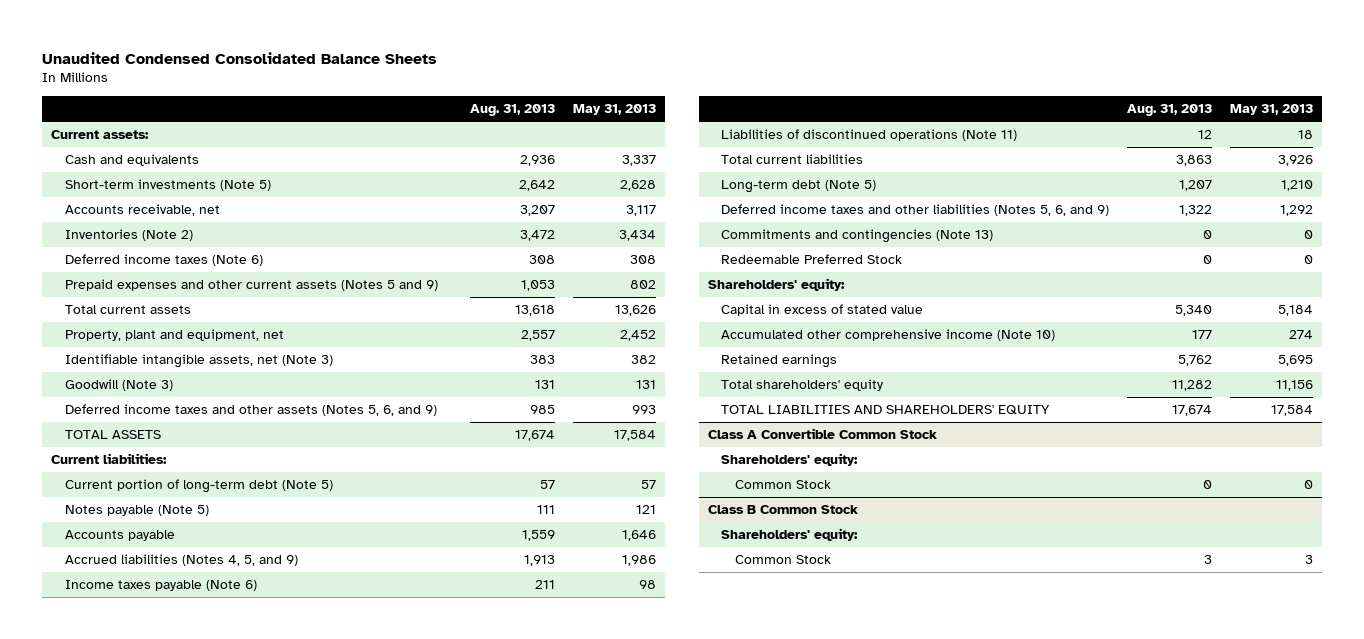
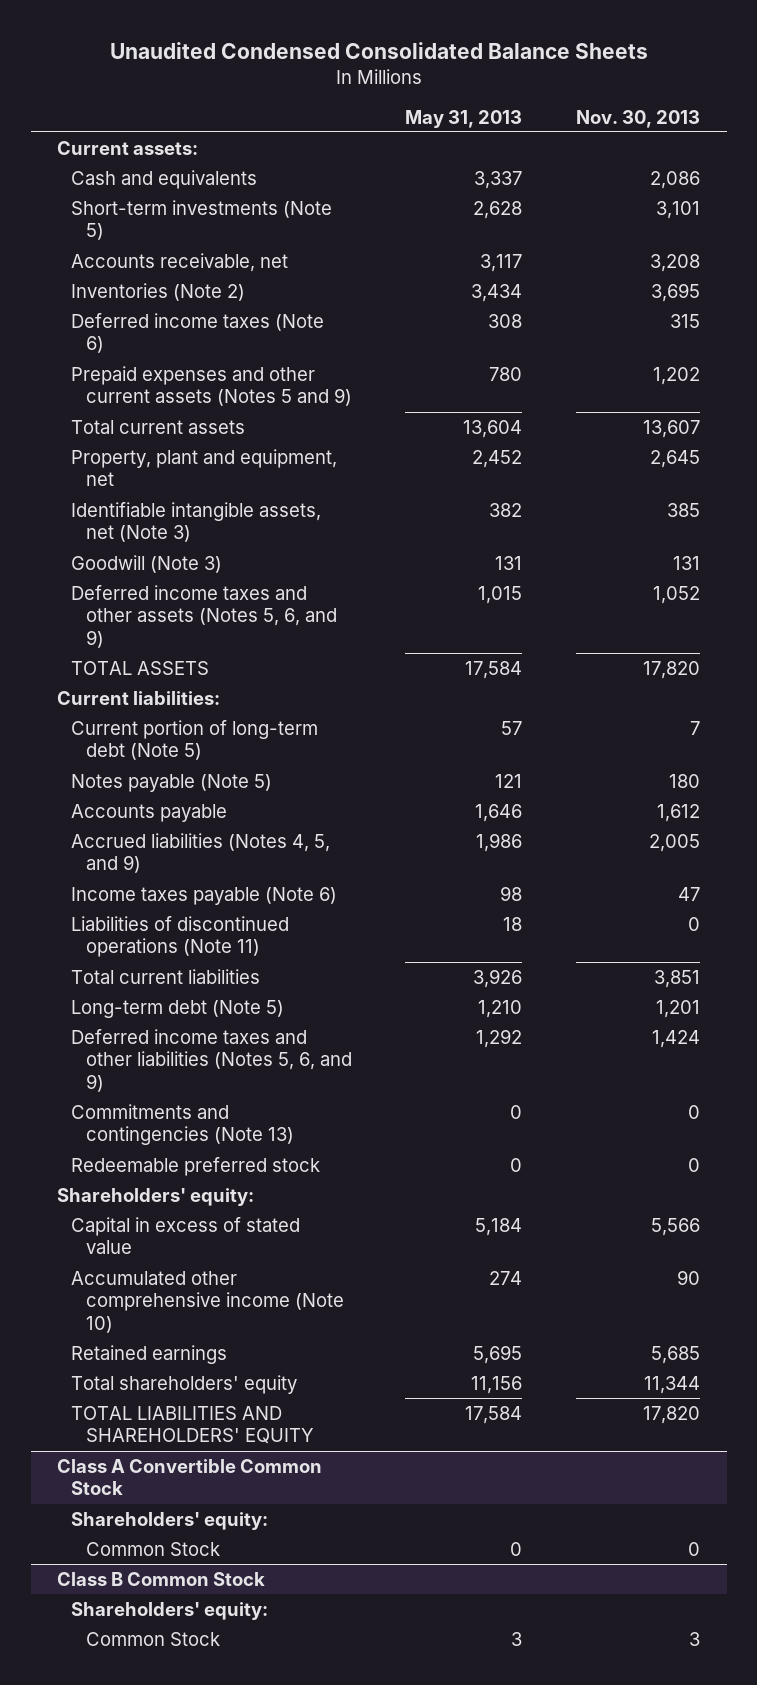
[470,104,556,117] Aug. 31, 2013 -> none
none -> [575,109,700,128] Nov. 30, 2013
[629,280,656,290] 802 -> [489,366,523,381] 780
[614,305,656,317] 13,626 -> [463,419,523,438] 13,604
[631,405,656,415] 993 -> [478,585,523,604] 1,015
[721,254,903,265] Redeemable Preferred Stock -> [71,1156,321,1176] Redeemable preferred stock

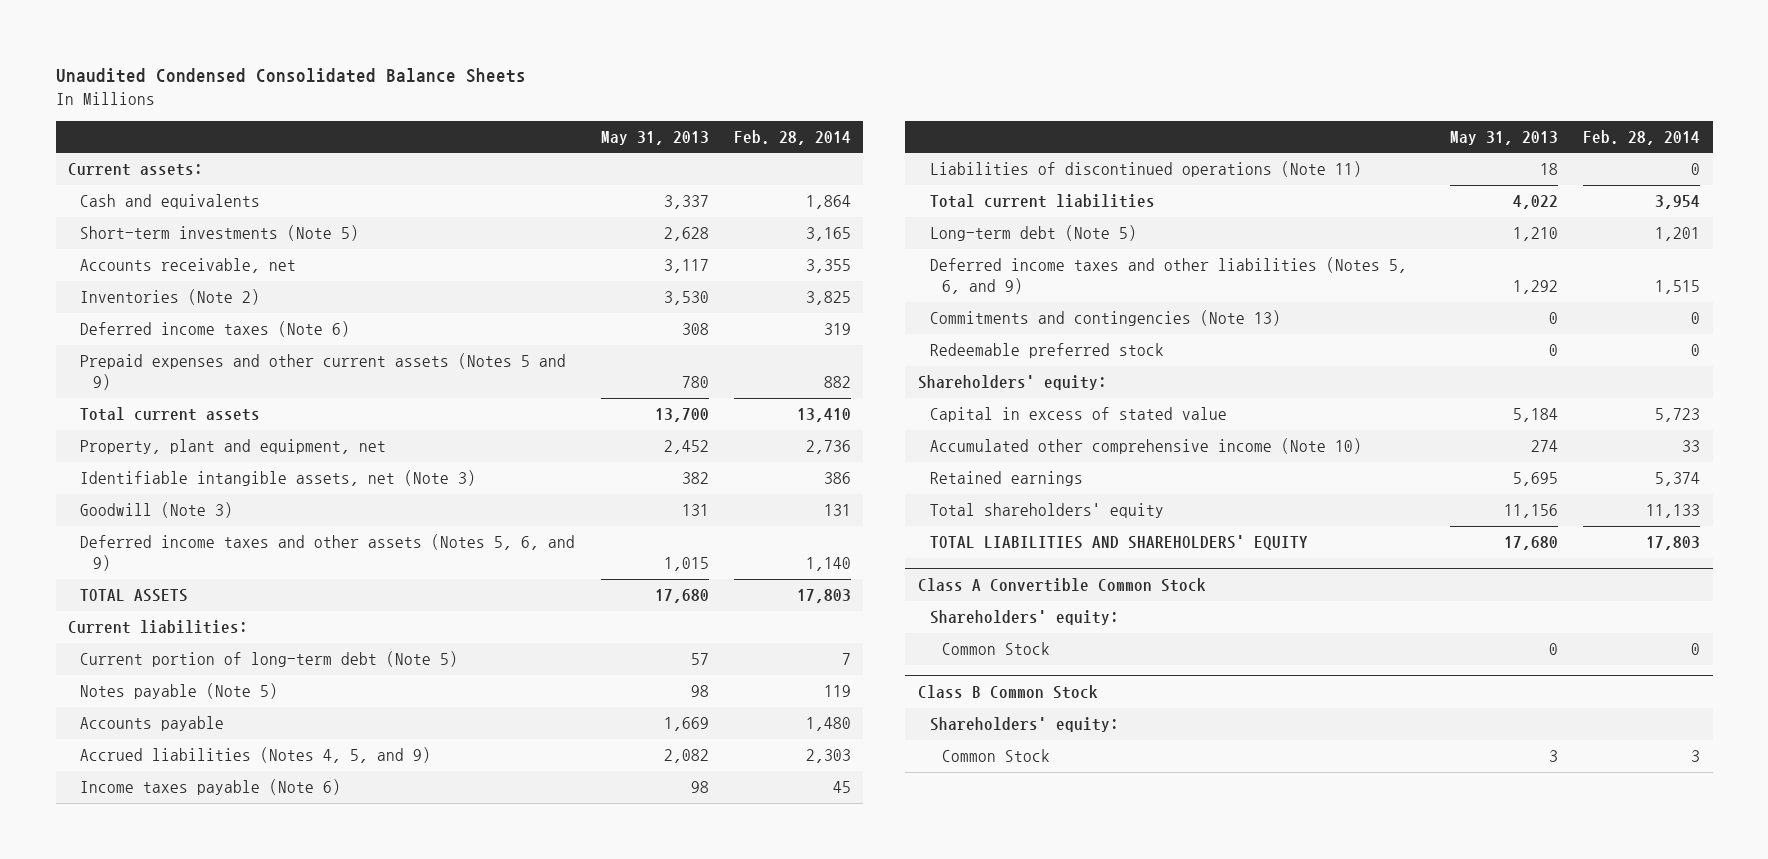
[575,109,700,128] Nov. 30, 2013 -> none
none -> [733,129,851,145] Feb. 28, 2014
[471,283,523,302] 3,434 -> [663,291,709,306] 3,530
[463,419,523,438] 13,604 -> [654,408,709,423] 13,700
[465,660,523,679] 17,584 -> [654,589,709,604] 17,680
[495,773,523,788] 121 -> [690,685,709,698] 98
[475,803,523,822] 1,646 -> [663,717,709,732] 1,669
[476,832,523,852] 1,986 -> [663,749,709,764] 2,082
[473,968,523,988] 3,926 -> [1512,195,1558,210] 4,022
[465,1405,523,1424] 17,584 -> [1503,536,1558,551] 17,680

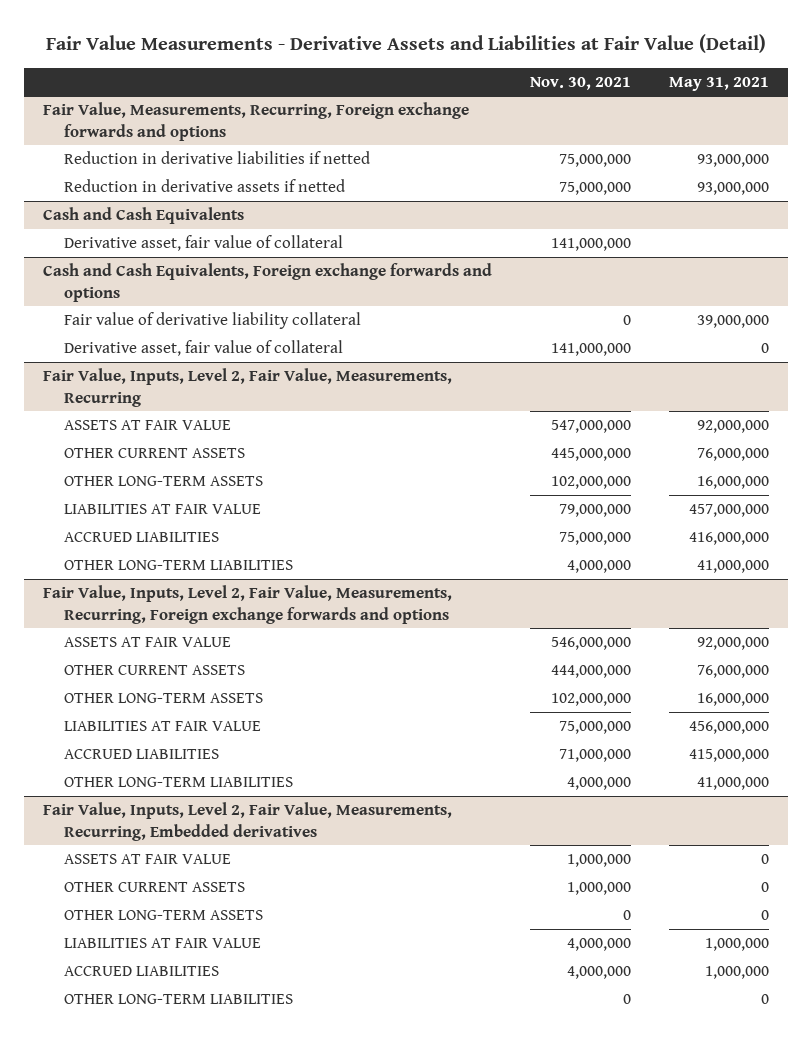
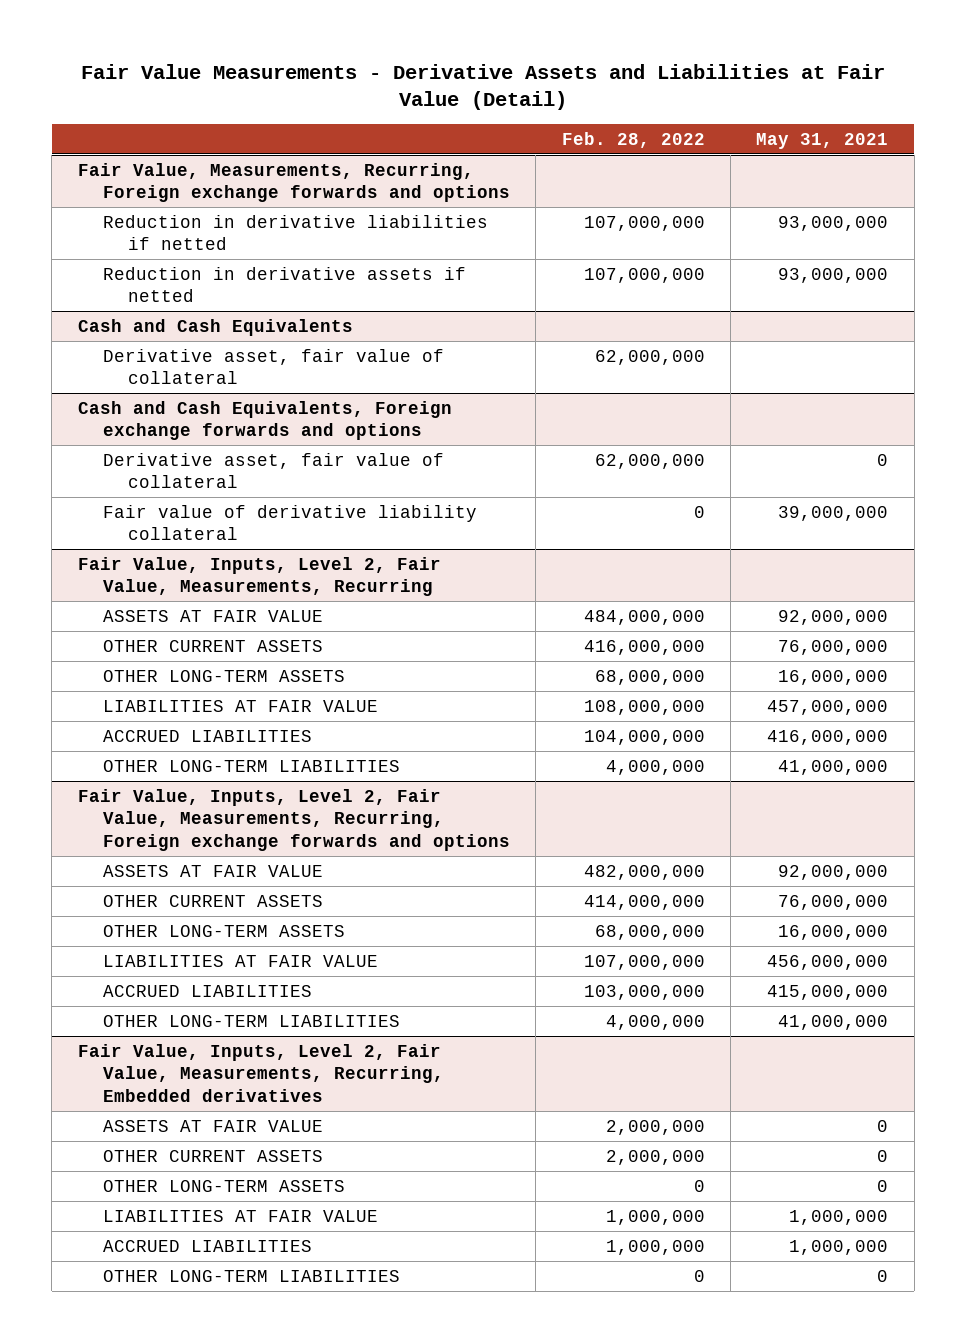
[529,76,631,90] Nov. 30, 2021 -> none
none -> [561,131,705,148] Feb. 28, 2022
[63,312,361,330] Fair value of derivative liability collateral -> [102,504,477,541] Fair value of derivative liability collateral

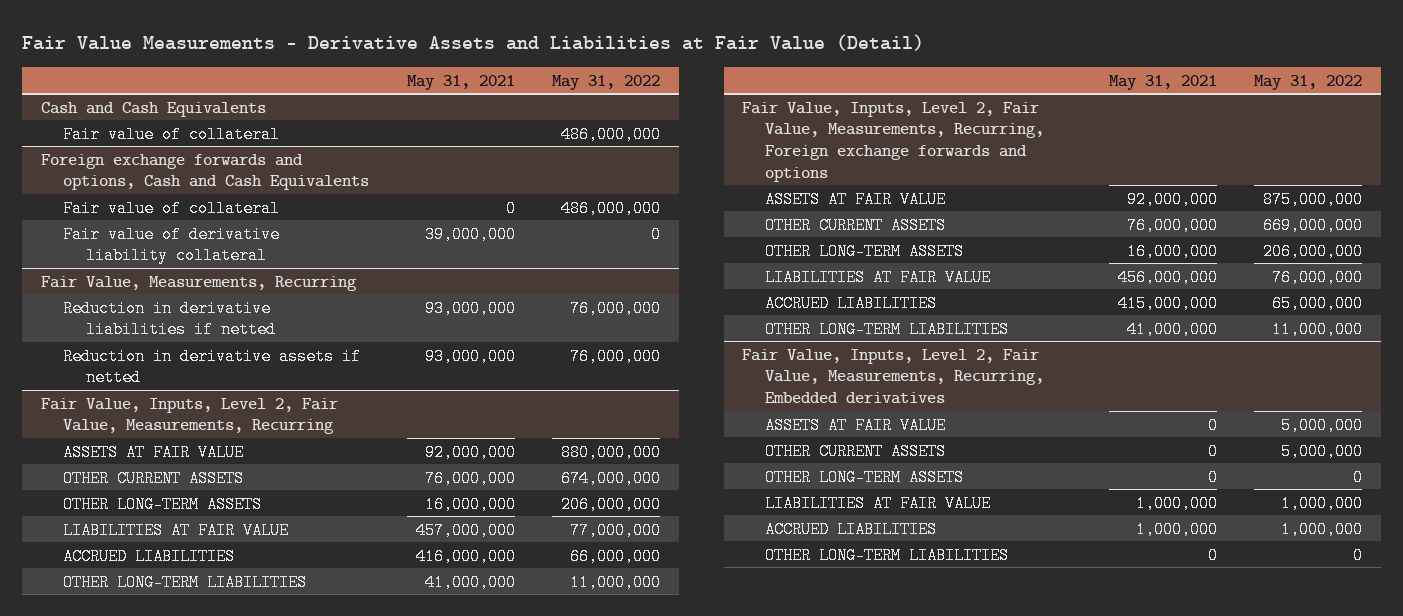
[561,131,705,148] Feb. 28, 2022 -> none
none -> [552,74,661,90] May 31, 2022
[77,162,510,203] Fair Value, Measurements, Recurring, Foreign exchange forwards and options -> none
[102,214,488,251] Reduction in derivative liabilities if netted -> none
[102,266,466,303] Reduction in derivative assets if netted -> none
[102,348,444,385] Derivative asset, fair value of collateral -> [63,125,281,143] Fair value of collateral
[77,400,452,441] Cash and Cash Equivalents, Foreign exchange forwards and options -> [40,153,370,191] Foreign exchange forwards and options, Cash and Cash Equivalents
[102,452,444,489] Derivative asset, fair value of collateral -> [63,199,281,217] Fair value of collateral
none -> [40,275,357,291] Fair Value, Measurements, Recurring
none -> [63,299,276,339] Reduction in derivative liabilities if netted
none -> [63,347,362,387] Reduction in derivative assets if netted

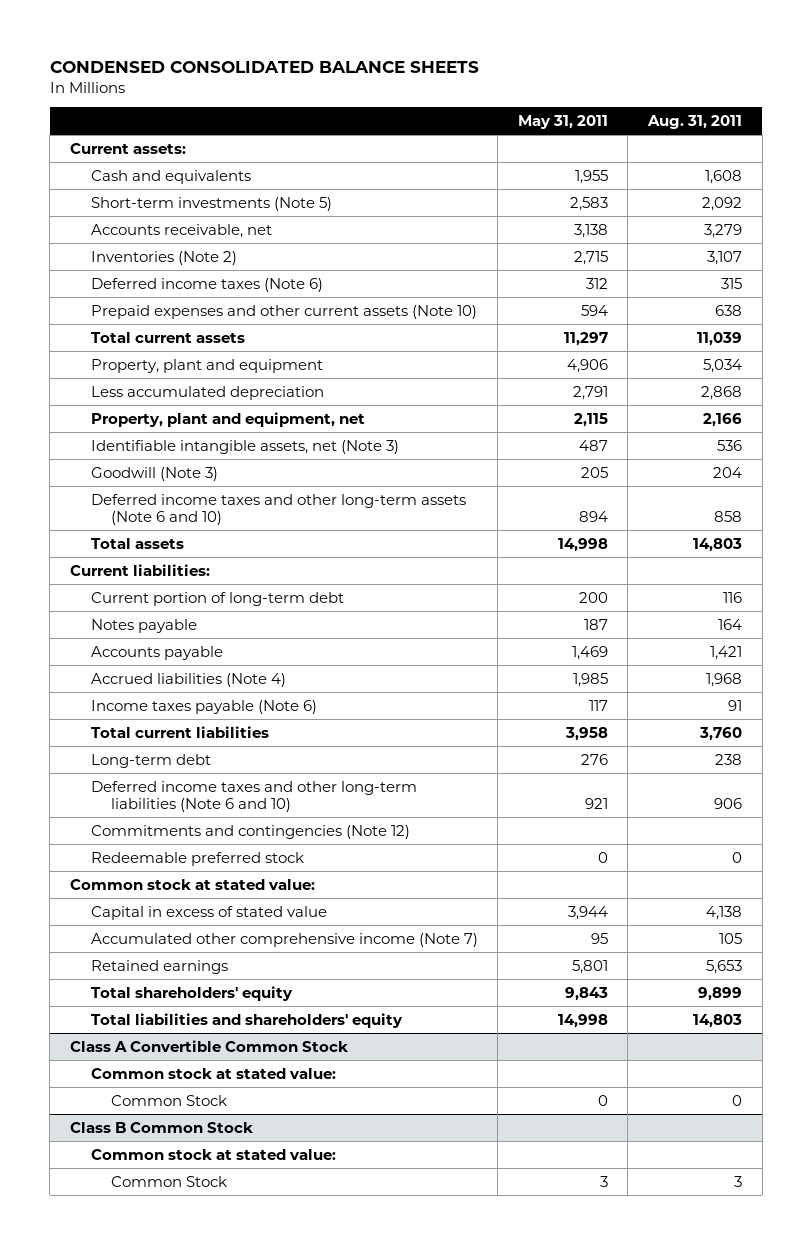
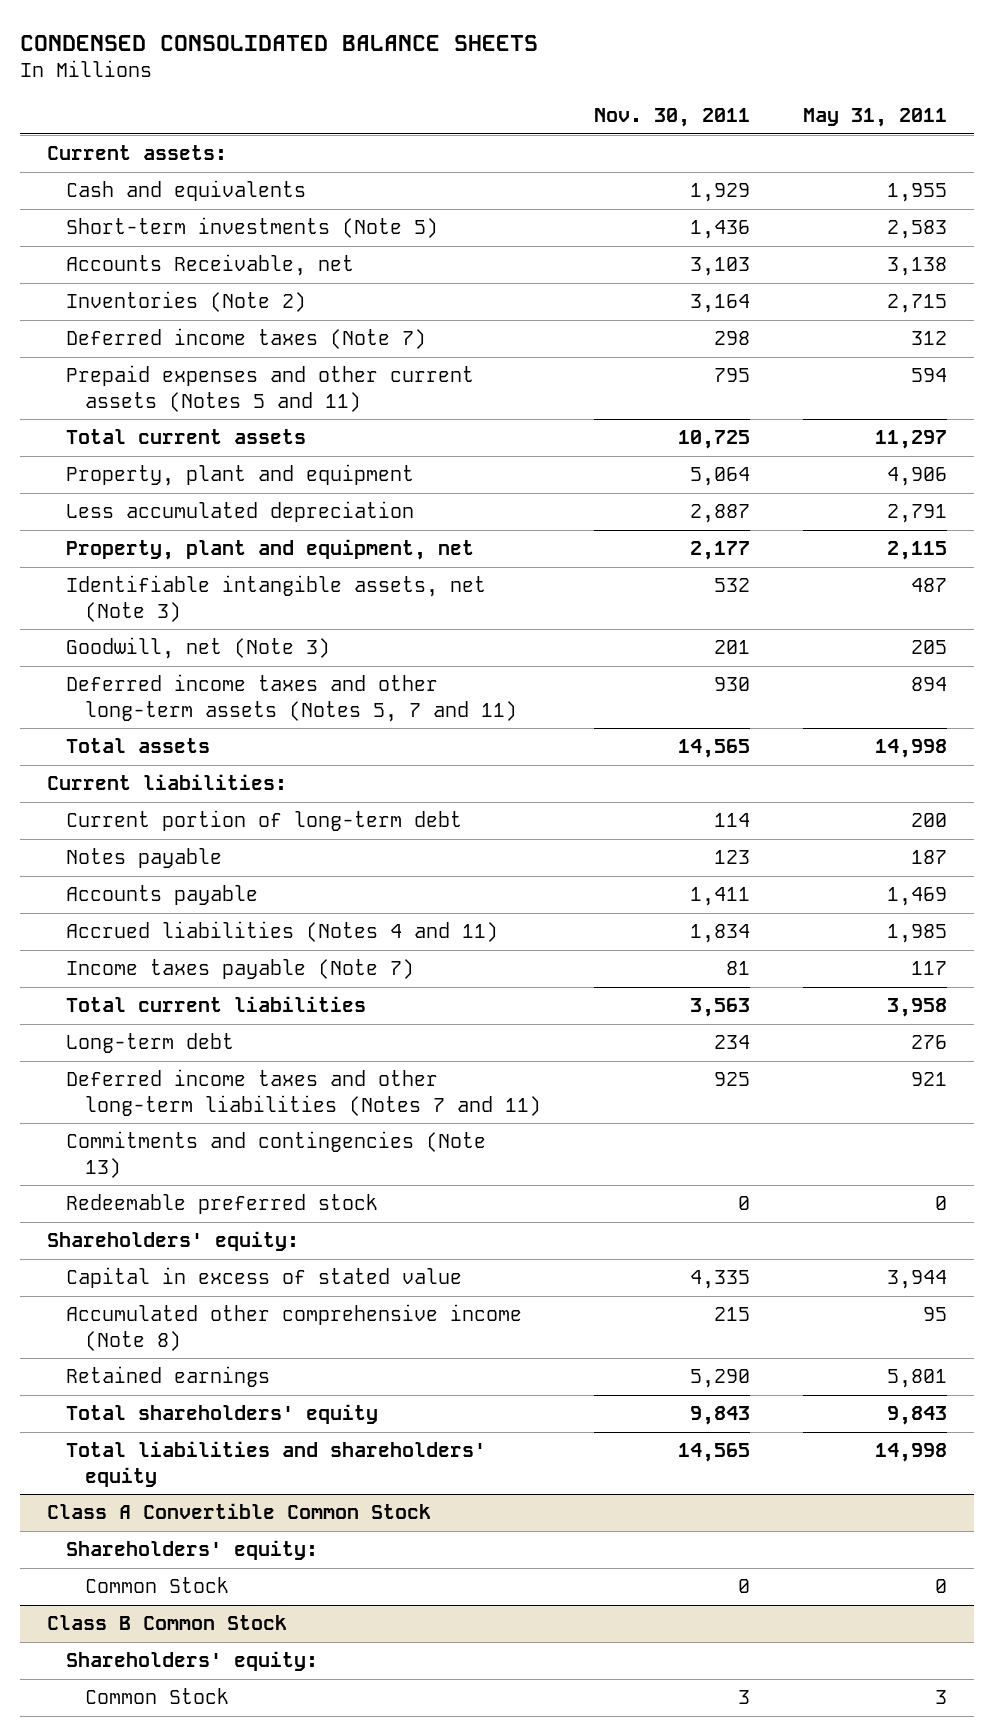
[646,114,742,129] Aug. 31, 2011 -> none
none -> [594,108,751,128] Nov. 30, 2011
[90,223,272,238] Accounts receivable, net -> [65,254,354,277] Accounts Receivable, net
[90,277,323,292] Deferred income taxes (Note 6) -> [65,328,426,350] Deferred income taxes (Note 7)
[90,304,477,319] Prepaid expenses and other current assets (Note 10) -> [65,365,474,412] Prepaid expenses and other current assets (Notes 5 and 11)
[90,466,218,481] Goodwill (Note 3) -> [65,637,330,660] Goodwill, net (Note 3)
[90,493,466,526] Deferred income taxes and other long-term assets (Note 6 and 10) -> [65,674,517,722] Deferred income taxes and other long-term assets (Notes 5, 7 and 11)
[90,672,286,687] Accrued liabilities (Note 4) -> [65,921,498,943] Accrued liabilities (Notes 4 and 11)
[90,699,317,714] Income taxes payable (Note 6) -> [65,959,414,980] Income taxes payable (Note 7)
[90,780,417,813] Deferred income taxes and other long-term liabilities (Note 6 and 10) -> [65,1069,541,1116] Deferred income taxes and other long-term liabilities (Notes 7 and 11)
[90,824,410,839] Commitments and contingencies (Note 12) -> [65,1131,486,1178] Commitments and contingencies (Note 13)
[69,878,315,890] Common stock at stated value: -> none
none -> [46,1231,299,1252] Shareholders' equity:
[90,932,478,947] Accumulated other comprehensive income (Note 7) -> [65,1304,522,1351] Accumulated other comprehensive income (Note 8)
[90,1067,336,1079] Common stock at stated value: -> none
none -> [65,1540,318,1561] Shareholders' equity:
[90,1148,336,1160] Common stock at stated value: -> none
none -> [65,1651,318,1672] Shareholders' equity:

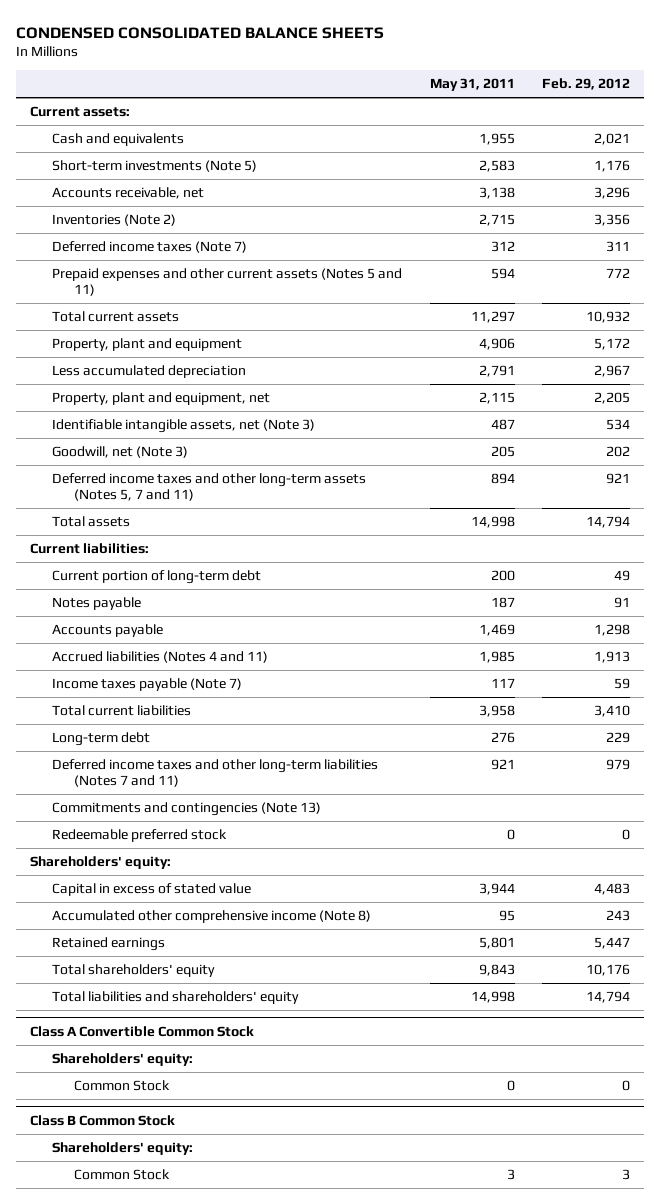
[594,108,751,128] Nov. 30, 2011 -> none
none -> [542,78,631,91] Feb. 29, 2012
[65,254,354,277] Accounts Receivable, net -> [52,186,205,199] Accounts receivable, net

